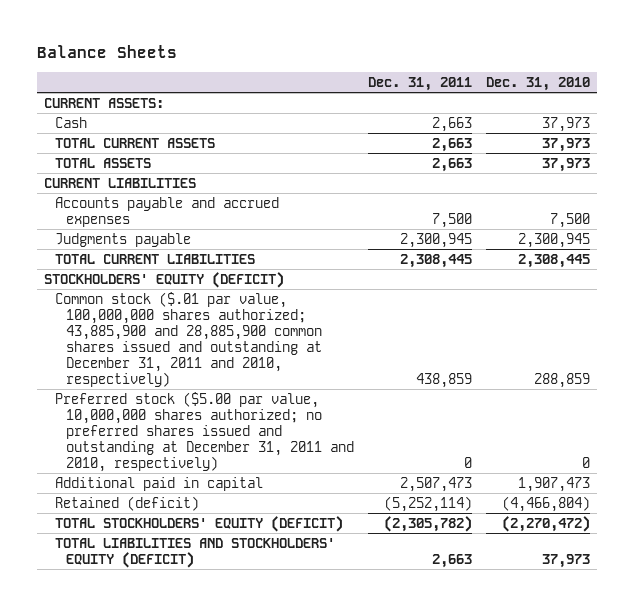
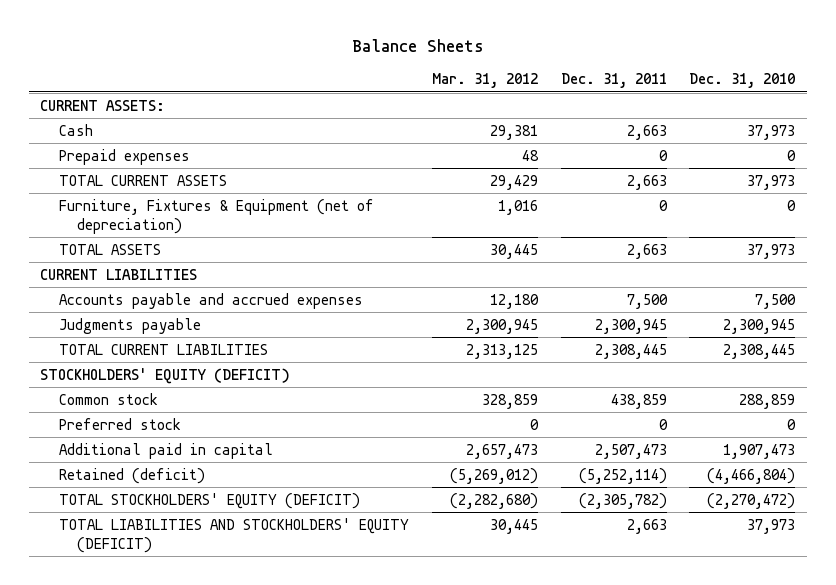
none -> [431,73,538,89] Mar. 31, 2012
none -> [58,148,190,165] Prepaid expenses
none -> [58,198,374,234] Furniture, Fixtures & Equipment (net of depreciation)
[55,291,323,387] Common stock ($.01 par value, 100,000,000 shares authorized; 43,885,900 and 28,885,900 common shares issued and outstanding at December 31, 2011 and 2010, respectively) -> [58,392,158,405] Common stock
[55,391,355,472] Preferred stock ($5.00 par value, 10,000,000 shares authorized; no preferred shares issued and outstanding at December 31, 2011 and 2010, respectively) -> [58,417,181,430] Preferred stock

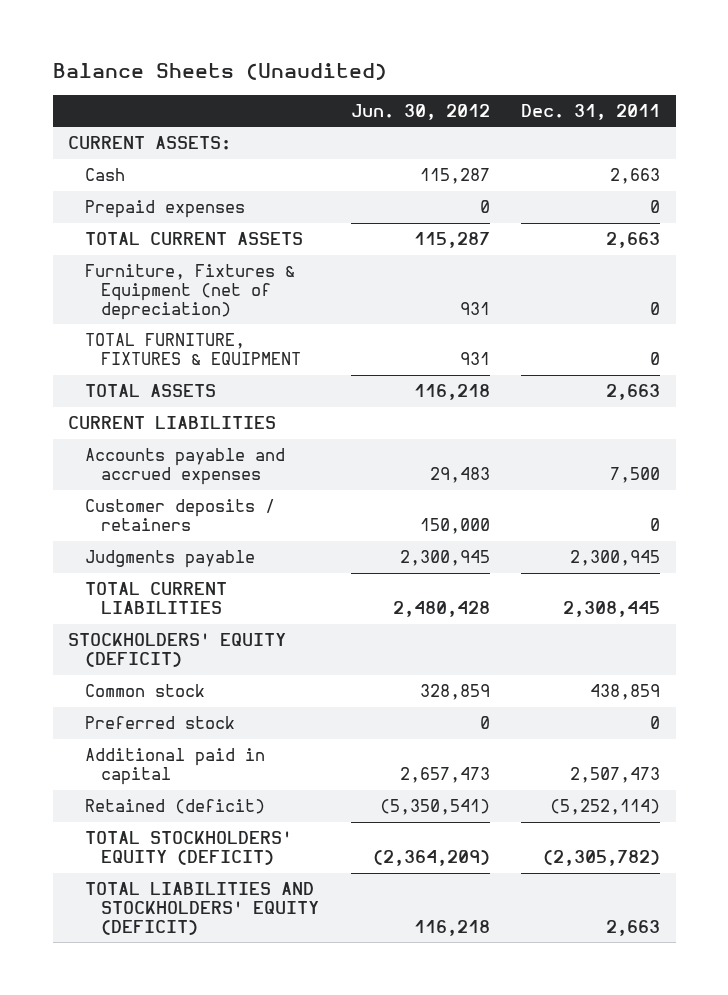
[351,38,484,52] Balance Sheets -> [52,63,387,81] Balance Sheets (Unaudited)
[431,73,538,89] Mar. 31, 2012 -> none
[689,73,796,89] Dec. 31, 2010 -> none
none -> [350,103,490,120] Jun. 30, 2012
none -> [84,333,302,365] TOTAL FURNITURE, FIXTURES & EQUIPMENT
none -> [84,499,275,531] Customer deposits / retainers

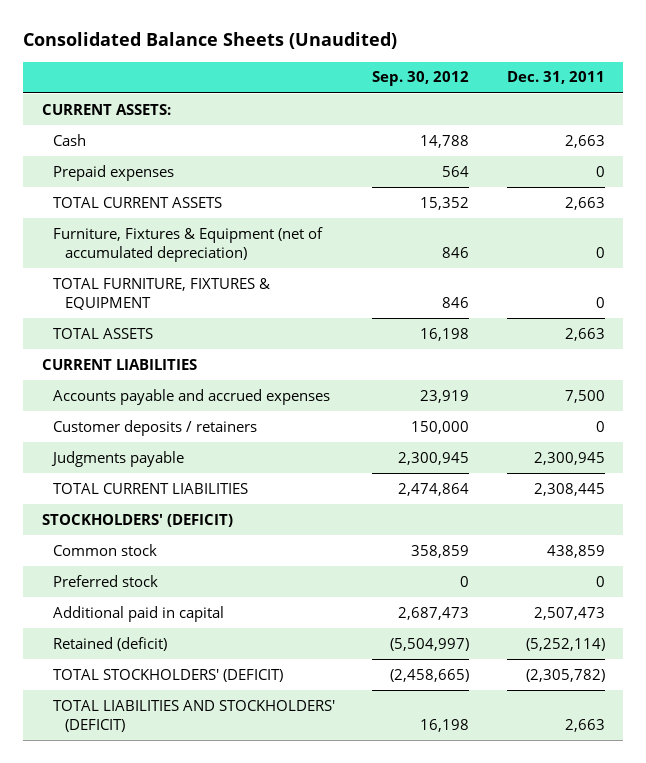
[52,63,387,81] Balance Sheets (Unaudited) -> [22,32,397,50] Consolidated Balance Sheets (Unaudited)
[350,103,490,120] Jun. 30, 2012 -> none
none -> [372,71,470,87] Sep. 30, 2012
[84,264,295,320] Furniture, Fixtures & Equipment (net of depreciation) -> [53,226,324,263] Furniture, Fixtures & Equipment (net of accumulated depreciation)
[68,633,287,667] STOCKHOLDERS' EQUITY (DEFICIT) -> [41,513,233,527] STOCKHOLDERS' (DEFICIT)
[84,831,292,865] TOTAL STOCKHOLDERS' EQUITY (DEFICIT) -> [53,668,284,682] TOTAL STOCKHOLDERS' (DEFICIT)
[84,882,320,935] TOTAL LIABILITIES AND STOCKHOLDERS' EQUITY (DEFICIT) -> [53,699,336,733] TOTAL LIABILITIES AND STOCKHOLDERS' (DEFICIT)

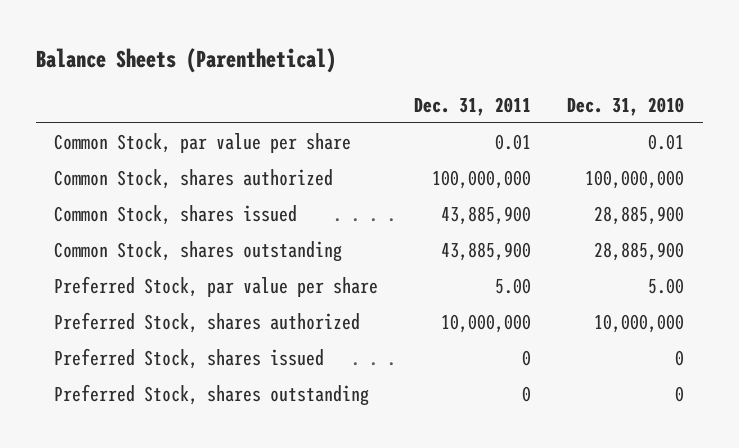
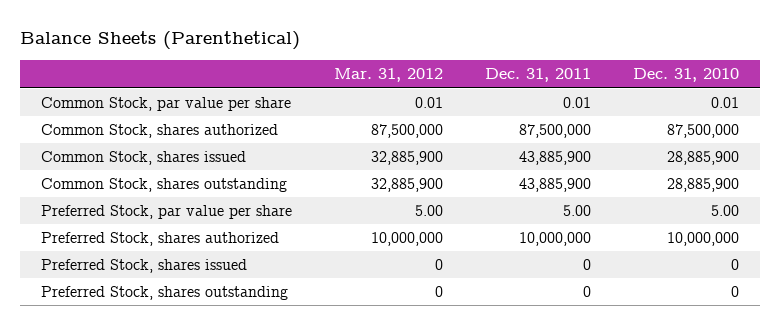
none -> [333,68,443,83] Mar. 31, 2012
[432,169,532,189] 100,000,000 -> [518,124,591,139] 87,500,000
[585,169,685,189] 100,000,000 -> [666,124,739,139] 87,500,000

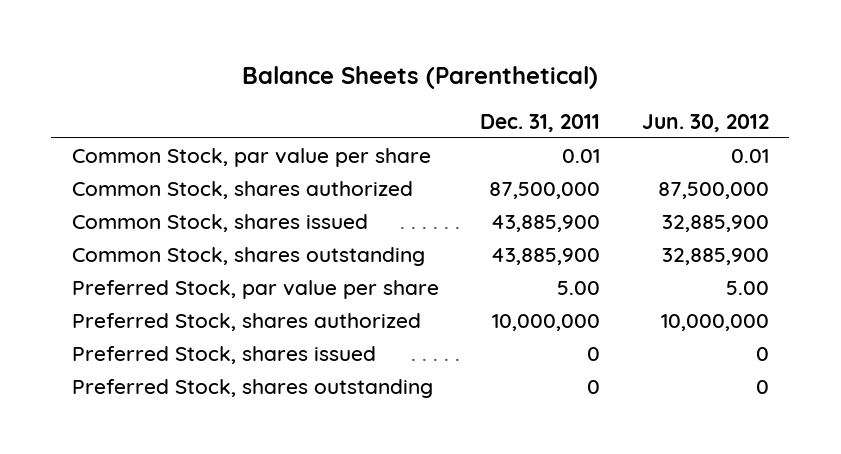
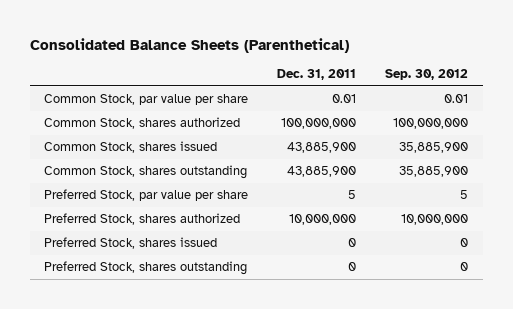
[242,65,599,89] Balance Sheets (Parenthetical) -> [29,37,349,53] Consolidated Balance Sheets (Parenthetical)
[641,113,769,132] Jun. 30, 2012 -> none
none -> [385,69,469,81] Sep. 30, 2012
[489,181,601,199] 87,500,000 -> [281,118,357,130] 100,000,000
[557,280,601,295] 5.00 -> [348,190,357,200] 5

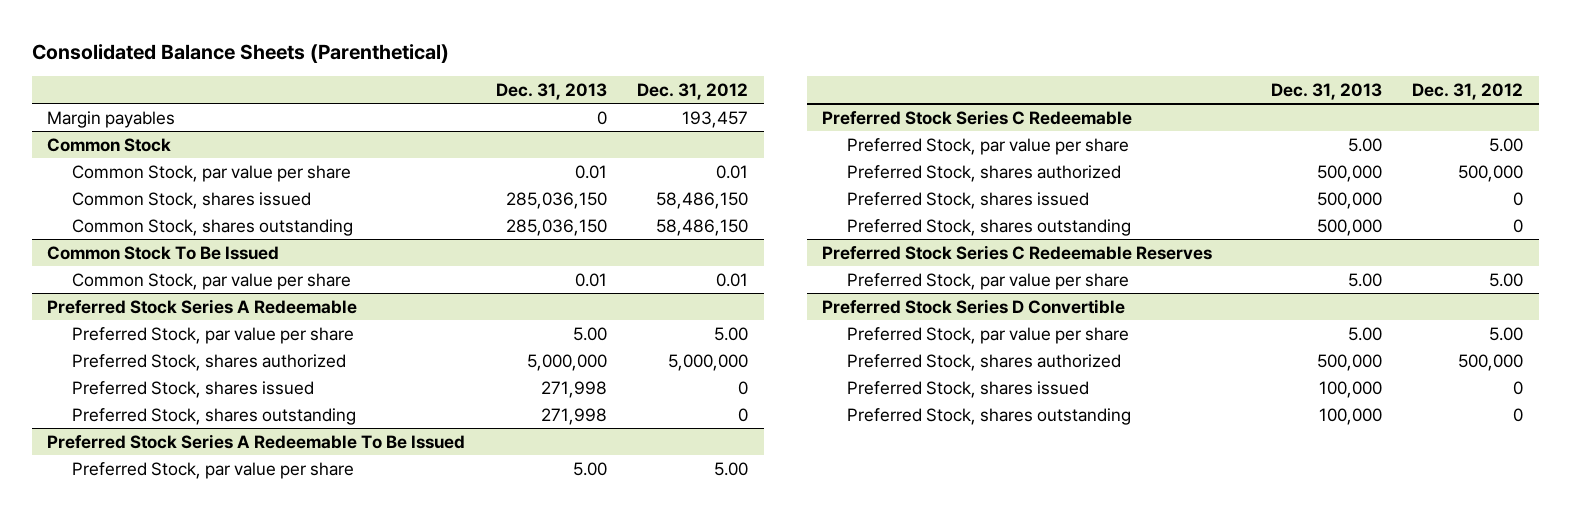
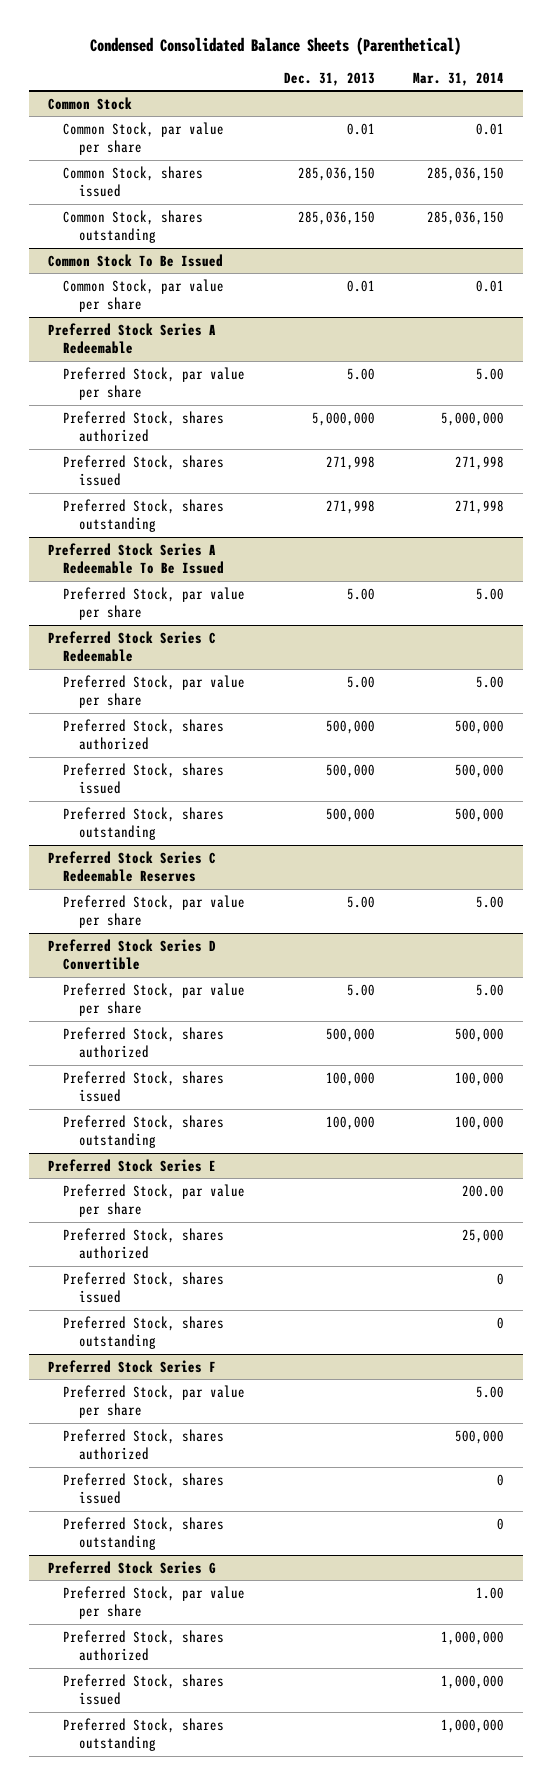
[32,43,450,63] Consolidated Balance Sheets (Parenthetical) -> [89,36,461,55] Condensed Consolidated Balance Sheets (Parenthetical)
[637,82,749,100] Dec. 31, 2012 -> none
none -> [412,71,504,86] Mar. 31, 2014
[47,110,176,128] Margin payables -> none
none -> [47,1158,216,1172] Preferred Stock Series E
none -> [63,1183,246,1218] Preferred Stock, par value per share
none -> [63,1227,225,1260] Preferred Stock, shares authorized
none -> [63,1271,225,1304] Preferred Stock, shares issued
none -> [63,1315,225,1350] Preferred Stock, shares outstanding
none -> [47,1359,216,1373] Preferred Stock Series F
none -> [63,1384,246,1419] Preferred Stock, par value per share
none -> [63,1428,225,1461] Preferred Stock, shares authorized
none -> [63,1472,225,1505] Preferred Stock, shares issued
none -> [63,1516,225,1551] Preferred Stock, shares outstanding
none -> [47,1560,216,1574] Preferred Stock Series G
none -> [63,1585,246,1620] Preferred Stock, par value per share
none -> [63,1629,225,1662] Preferred Stock, shares authorized
none -> [63,1673,225,1706] Preferred Stock, shares issued
none -> [63,1717,225,1752] Preferred Stock, shares outstanding

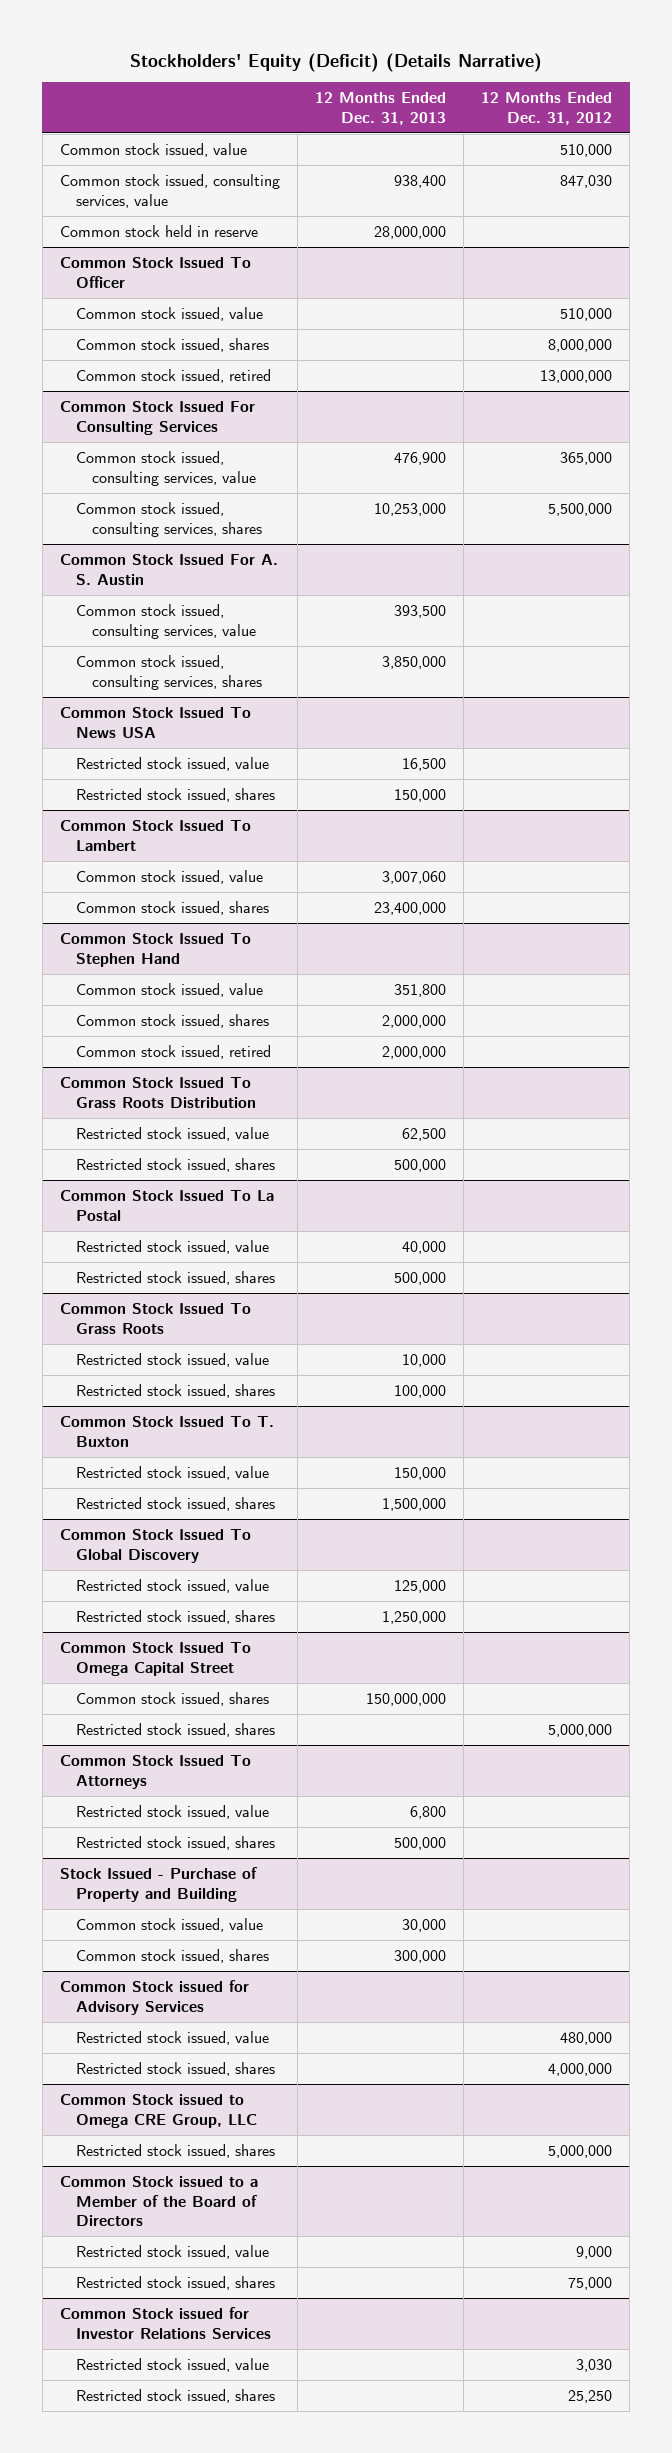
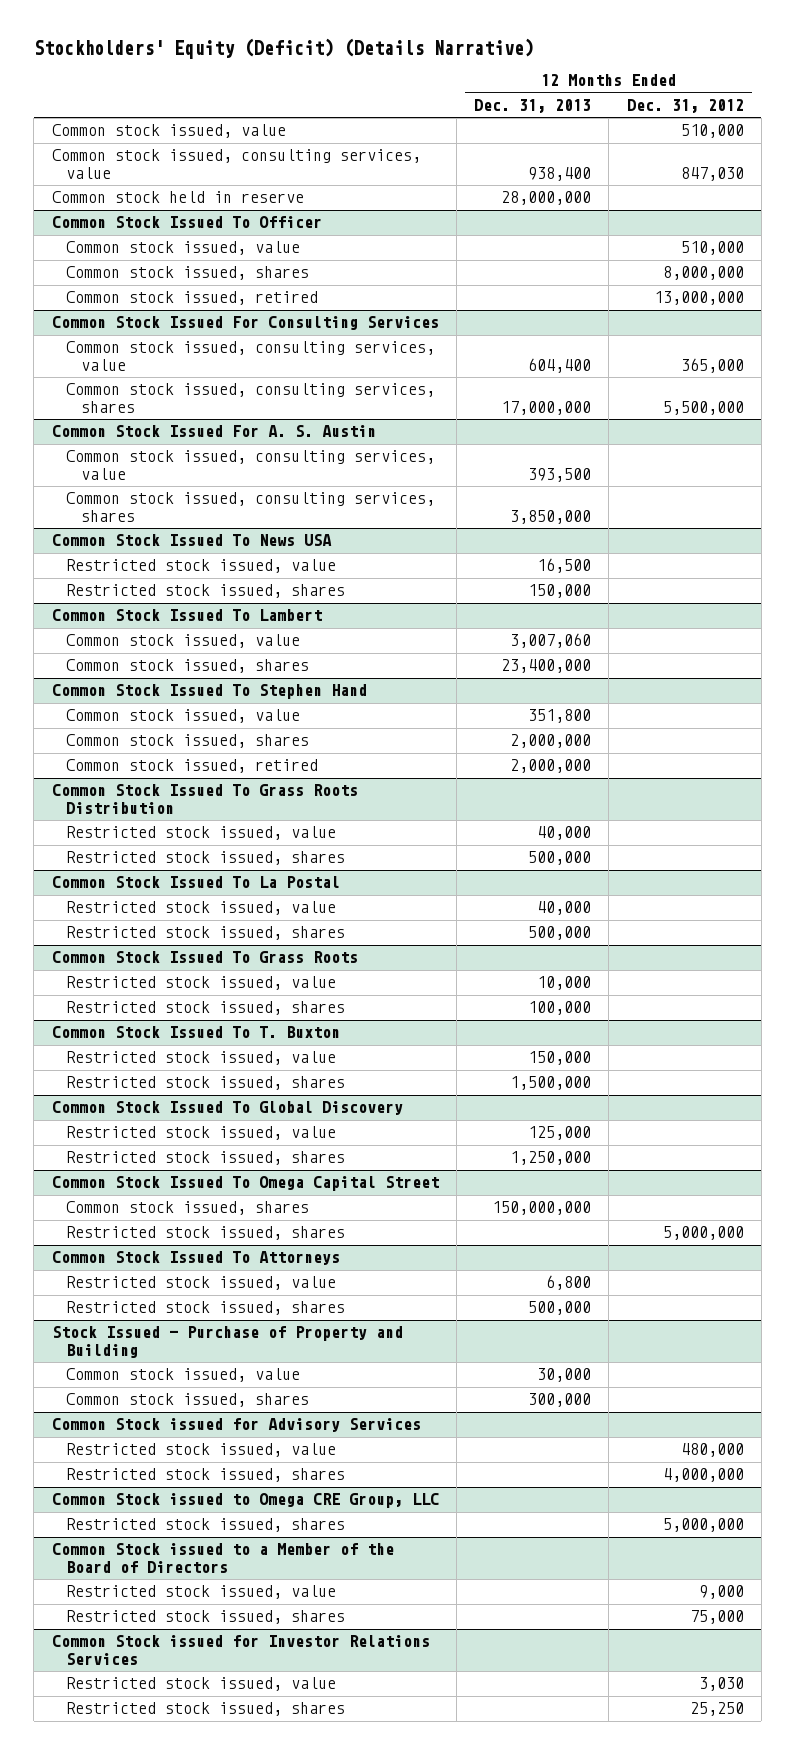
[394,451,447,465] 476,900 -> [528,357,592,373] 604,400
[374,502,447,516] 10,253,000 -> [501,400,592,415] 17,000,000
[402,1127,447,1141] 62,500 -> [537,826,592,841] 40,000

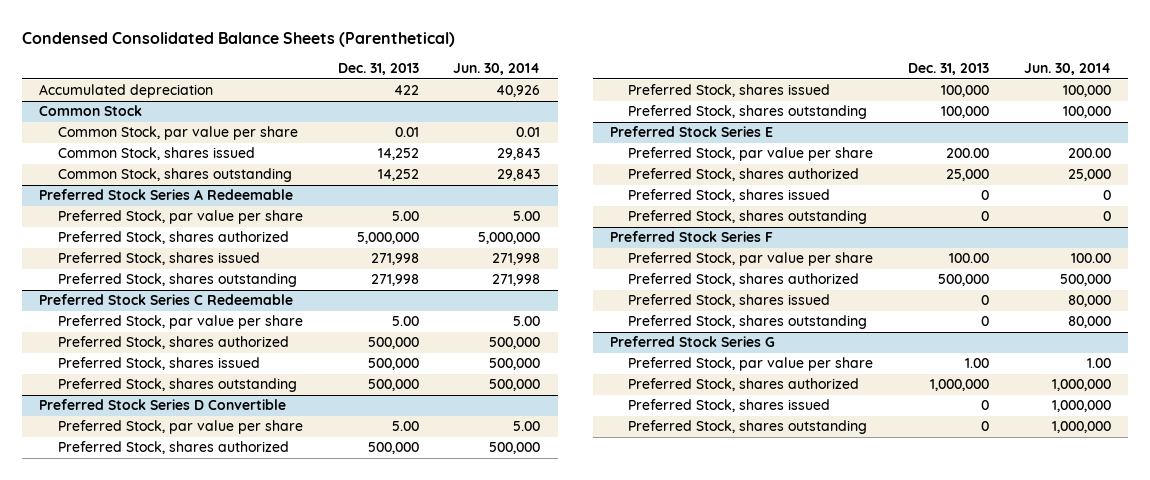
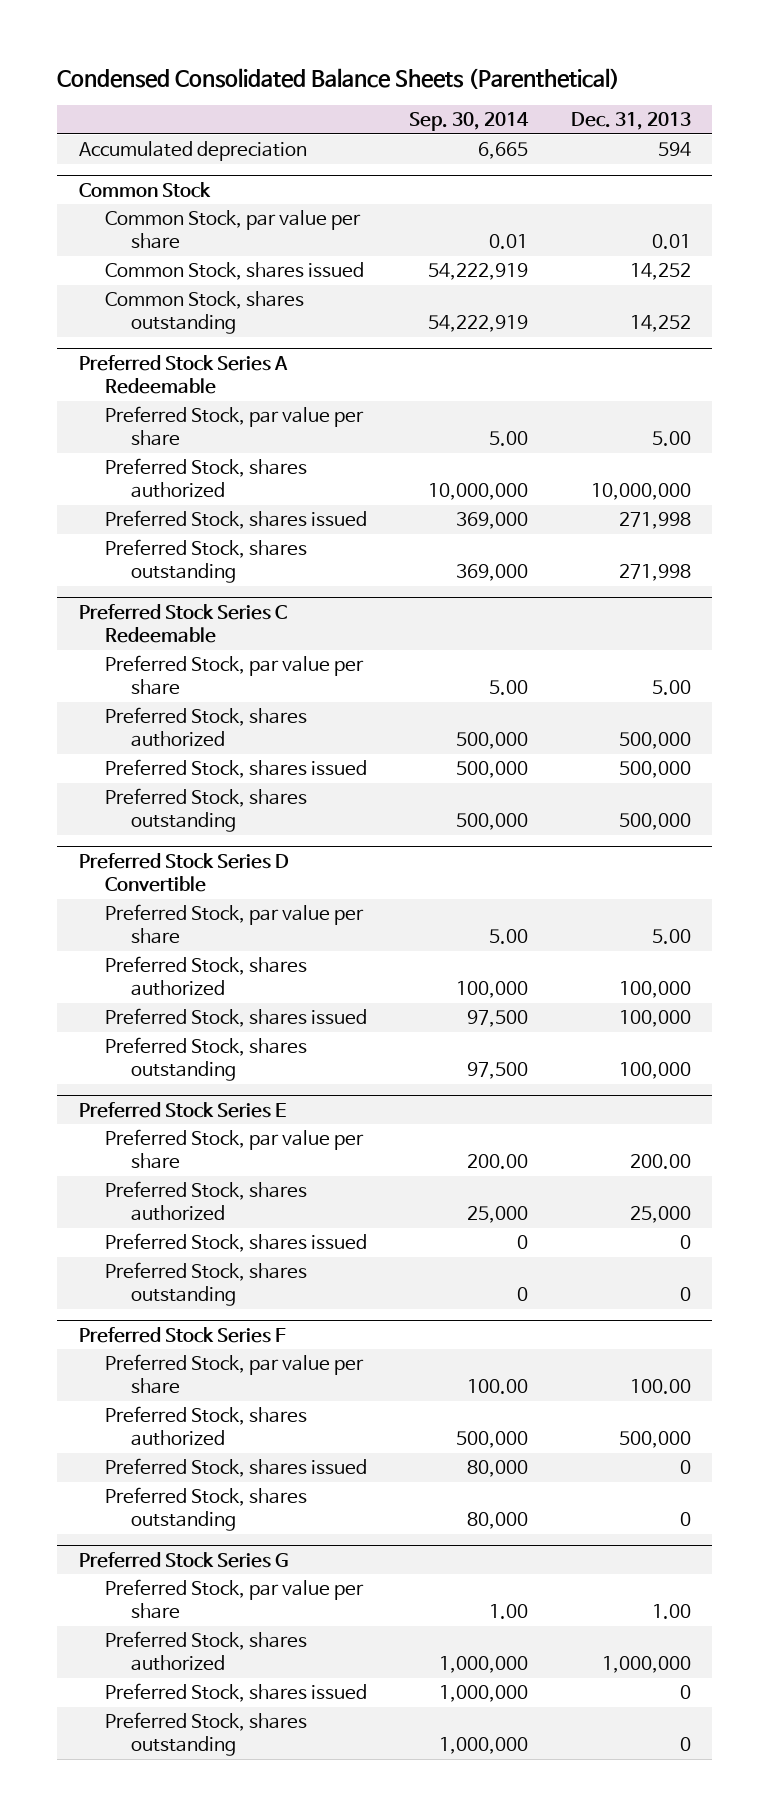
[453,63,541,76] Jun. 30, 2014 -> none
none -> [409,112,530,132] Sep. 30, 2014
[393,85,419,96] 422 -> [658,142,692,157] 594
[356,232,419,245] 5,000,000 -> [591,483,692,501] 10,000,000
[367,442,419,455] 500,000 -> [619,981,692,999] 100,000

